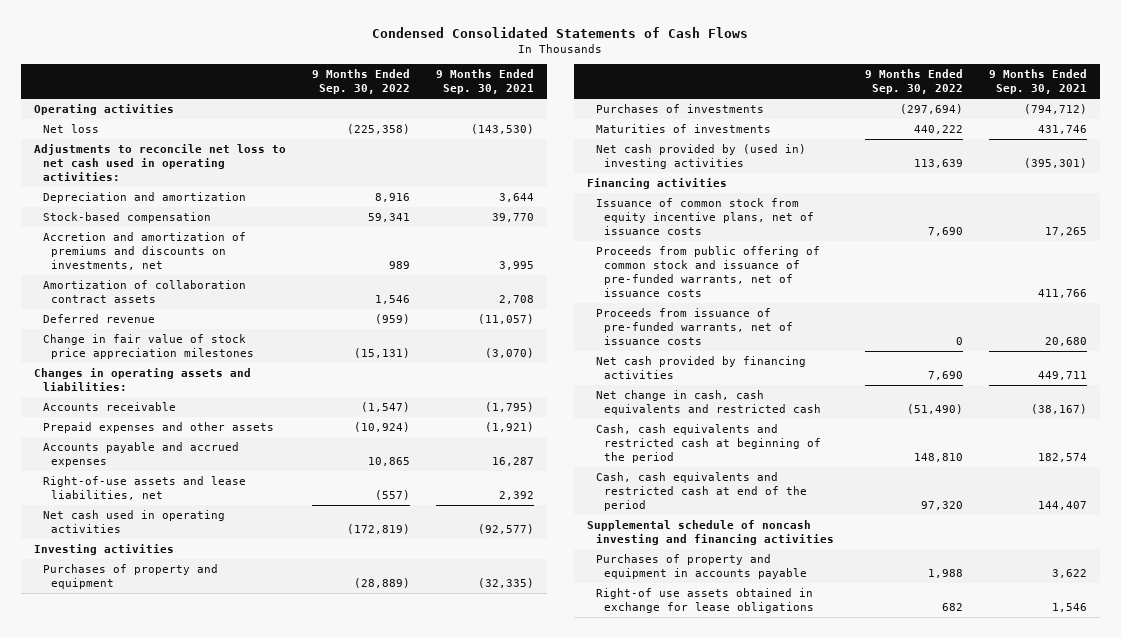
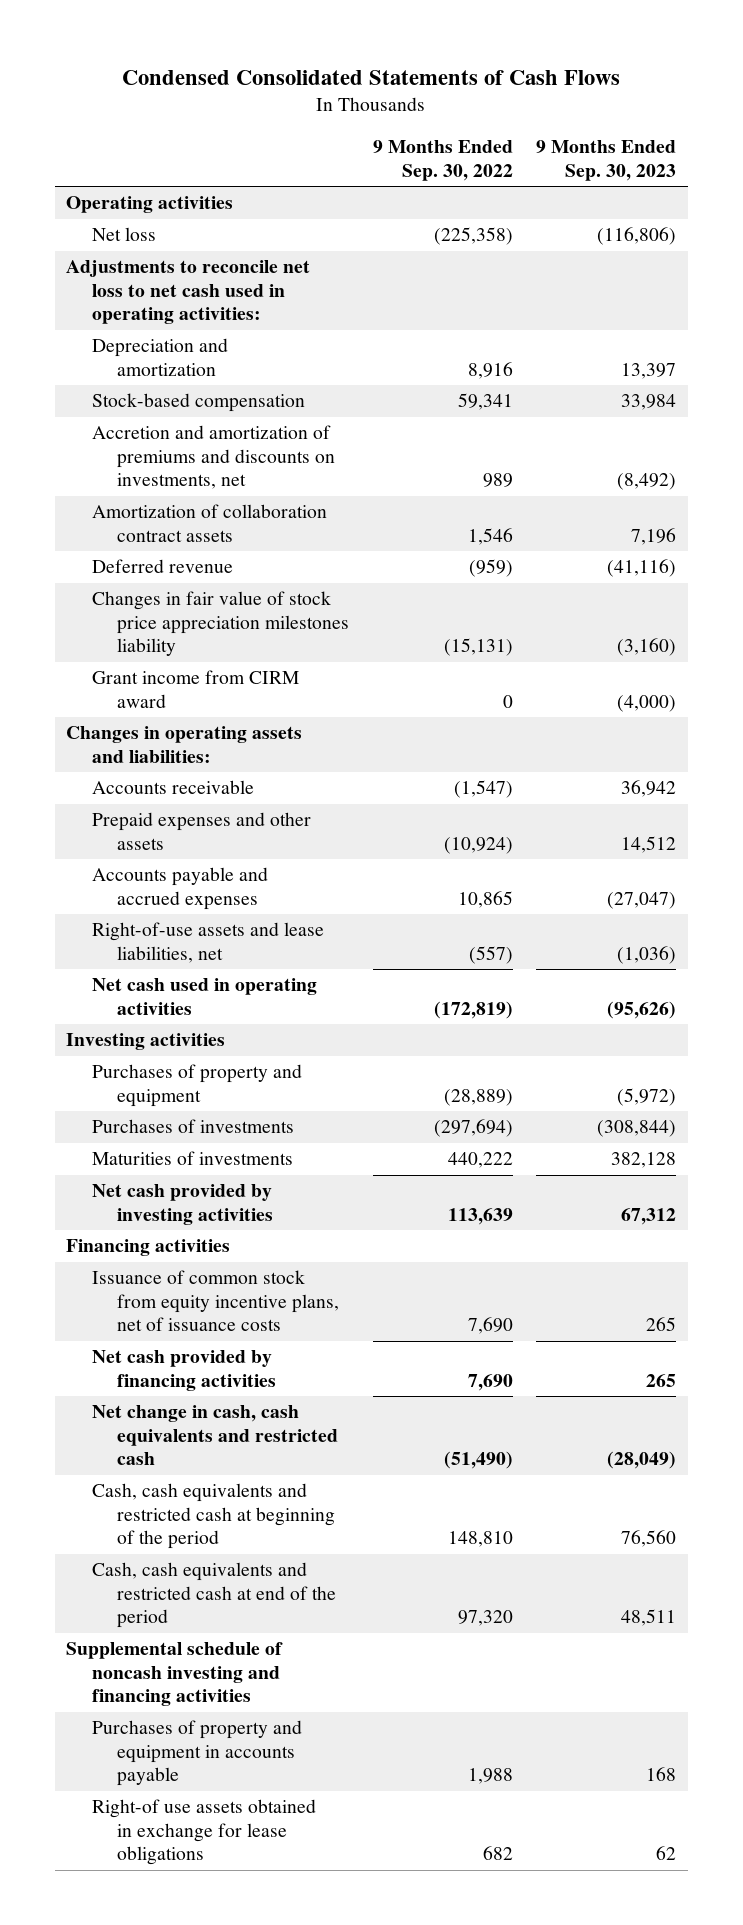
[435,69,534,95] 9 Months Ended Sep. 30, 2021 -> none
none -> [536,140,677,181] 9 Months Ended Sep. 30, 2023
[42,334,255,359] Change in fair value of stock price appreciation milestones -> [91,591,350,657] Changes in fair value of stock price appreciation milestones liability
none -> [91,670,299,708] Grant income from CIRM award
[595,144,806,169] Net cash provided by (used in) investing activities -> [91,1184,274,1225] Net cash provided by investing activities
[595,246,820,297] Proceeds from public offering of common stock and issuance of pre-funded warrants, net of issuance costs -> none
[595,308,794,345] Proceeds from issuance of pre-funded warrants, net of issuance costs -> none

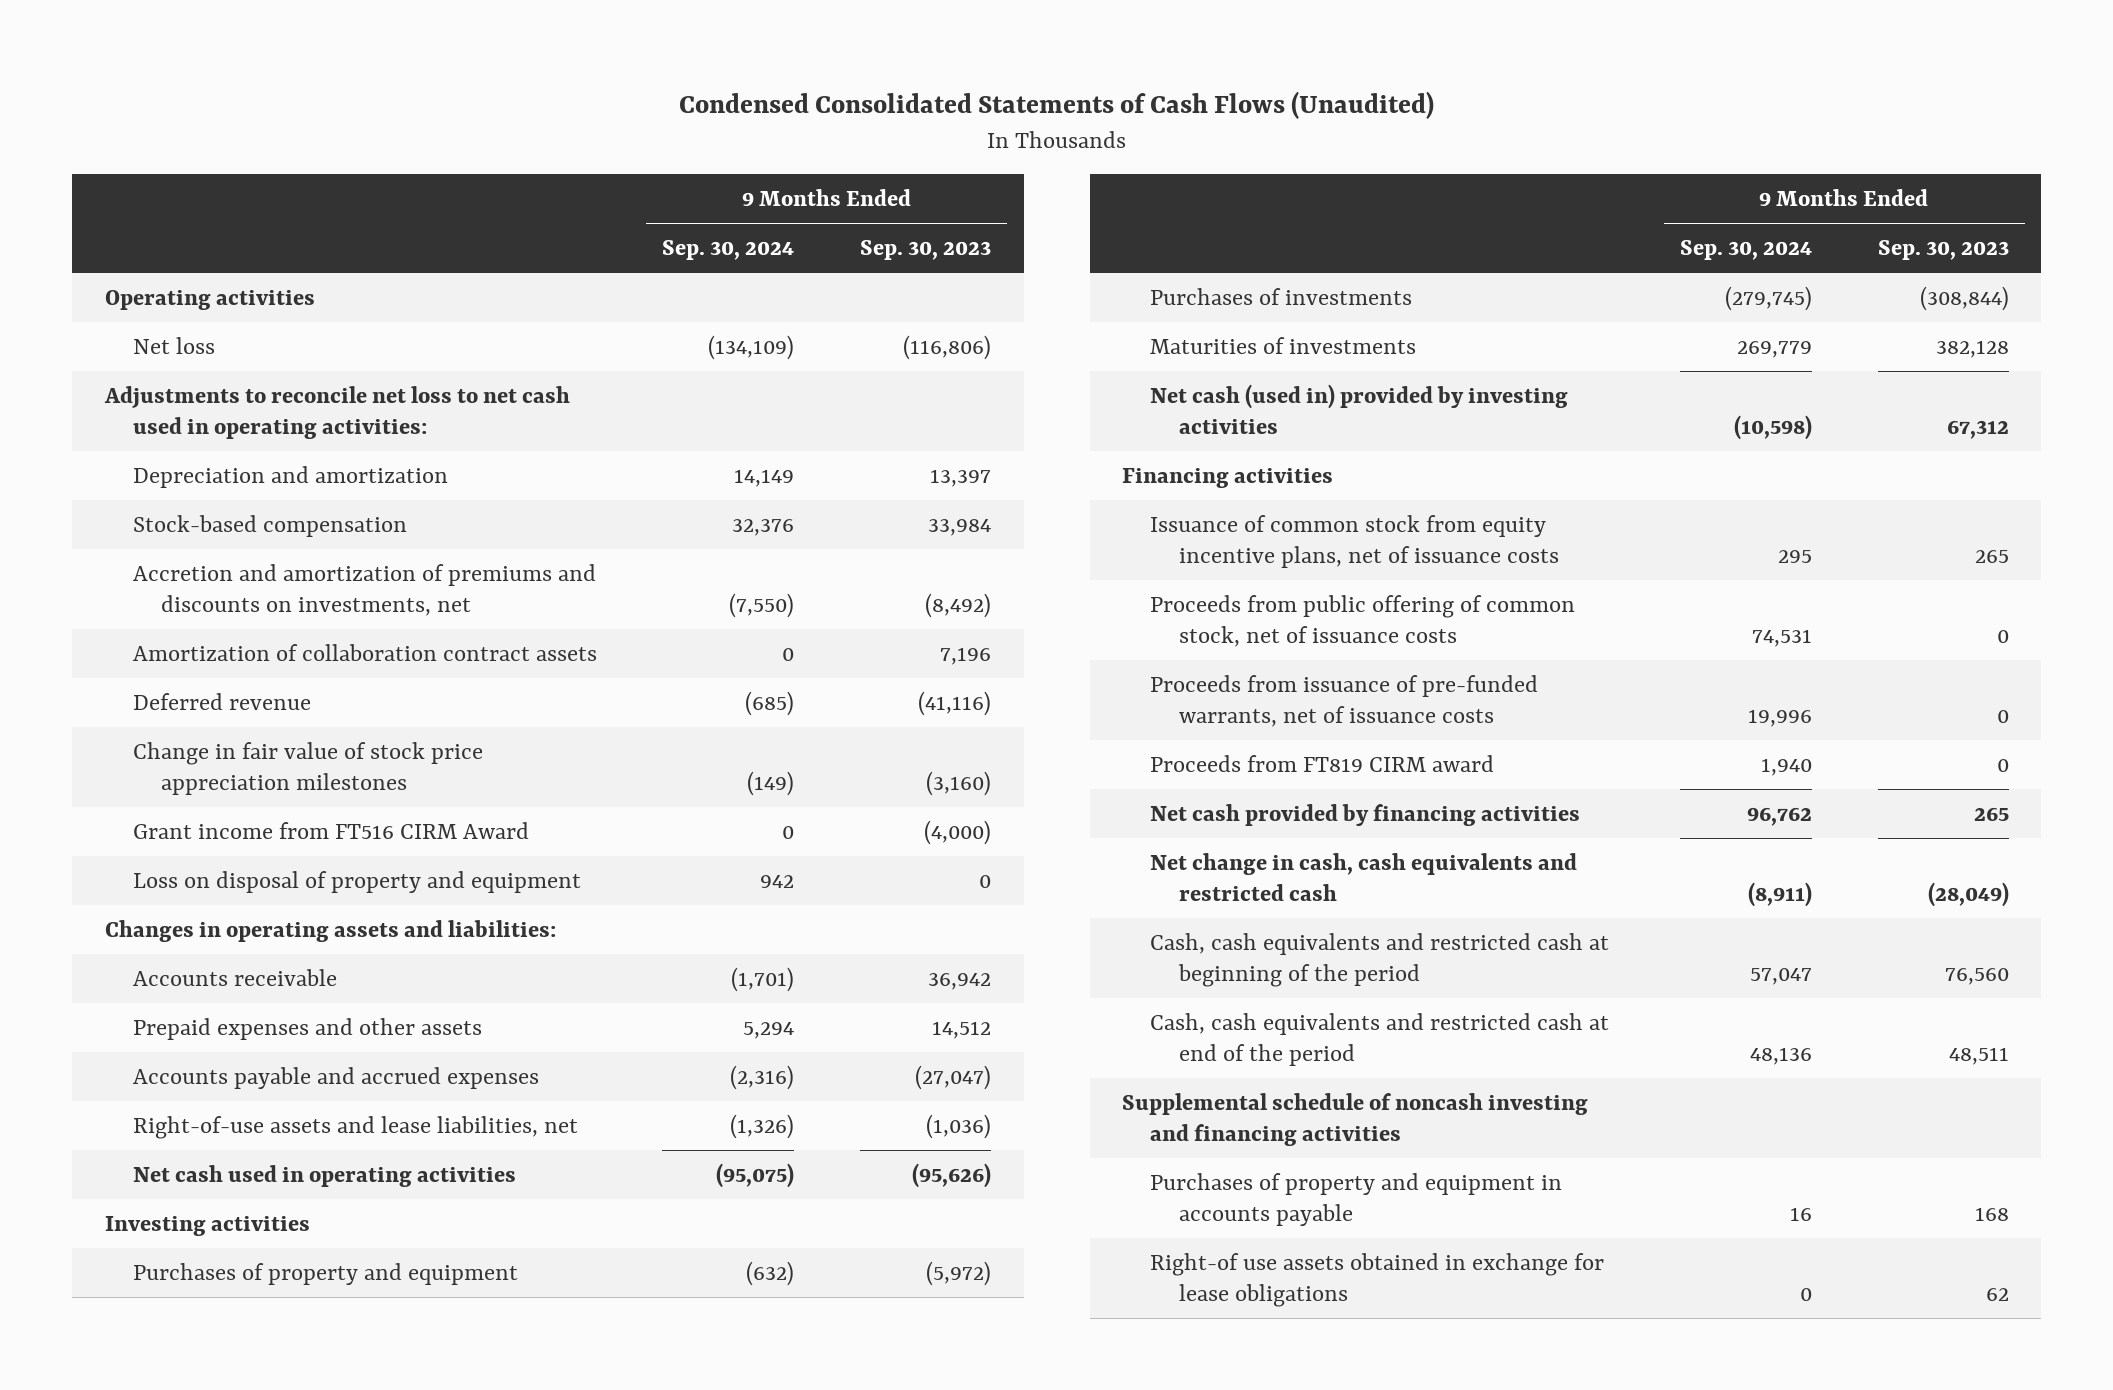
[122,70,621,86] Condensed Consolidated Statements of Cash Flows -> [678,90,1434,119] Condensed Consolidated Statements of Cash Flows (Unaudited)
[372,140,513,181] 9 Months Ended Sep. 30, 2022 -> none
none -> [662,240,795,261] Sep. 30, 2024
[91,591,350,657] Changes in fair value of stock price appreciation milestones liability -> [132,742,483,795] Change in fair value of stock price appreciation milestones
[91,670,299,708] Grant income from CIRM award -> [132,822,529,840] Grant income from FT516 CIRM Award
none -> [132,871,581,894] Loss on disposal of property and equipment
[91,1184,274,1225] Net cash provided by investing activities -> [1150,384,1569,434] Net cash (used in) provided by investing activities
none -> [1150,595,1576,647] Proceeds from public offering of common stock, net of issuance costs
none -> [1150,675,1539,727] Proceeds from issuance of pre-funded warrants, net of issuance costs
none -> [1150,755,1495,773] Proceeds from FT819 CIRM award

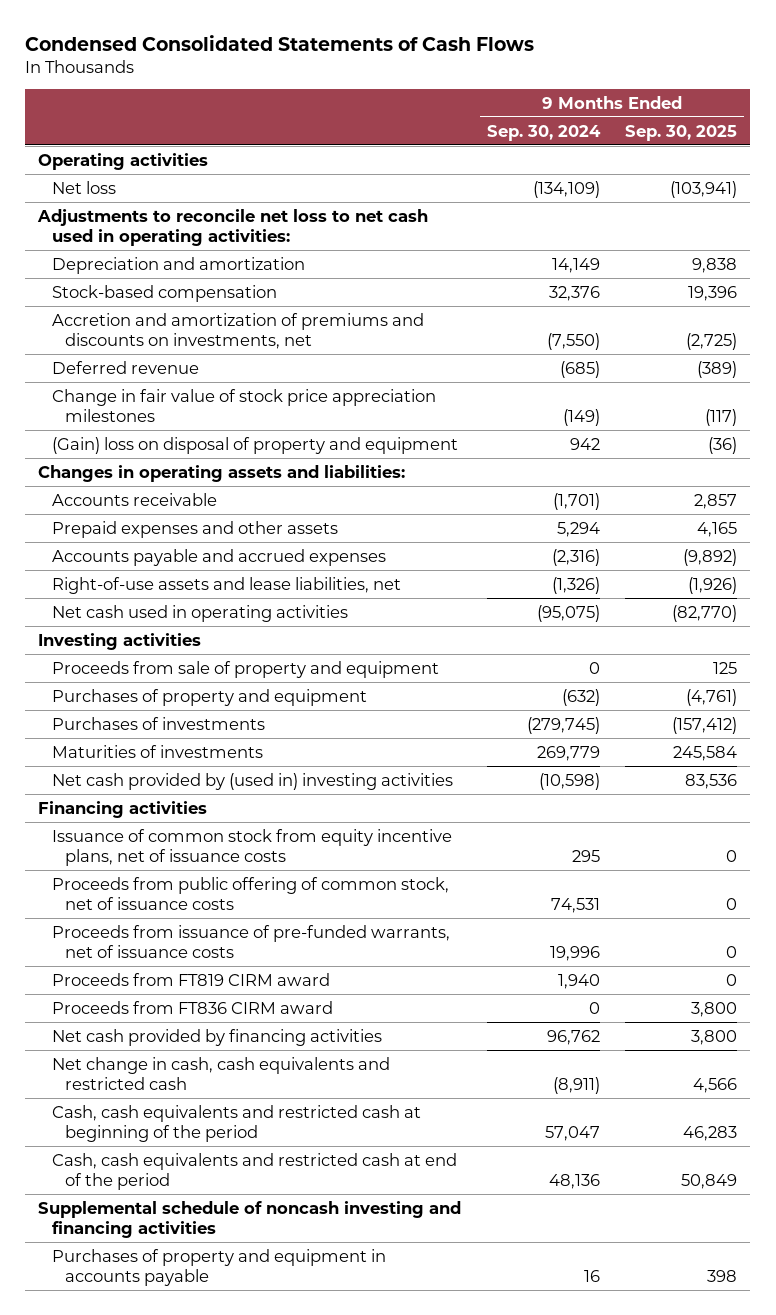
[678,90,1434,119] Condensed Consolidated Statements of Cash Flows (Unaudited) -> [25,34,535,51] Condensed Consolidated Statements of Cash Flows
[860,240,992,261] Sep. 30, 2023 -> none
none -> [625,124,738,141] Sep. 30, 2025
[132,644,597,662] Amortization of collaboration contract assets -> none
[132,822,529,840] Grant income from FT516 CIRM Award -> none
[132,871,581,894] Loss on disposal of property and equipment -> [51,436,458,454] (Gain) loss on disposal of property and equipment
none -> [51,660,439,678] Proceeds from sale of property and equipment
[1150,384,1569,434] Net cash (used in) provided by investing activities -> [51,772,453,790] Net cash provided by (used in) investing activities
none -> [51,1000,333,1014] Proceeds from FT836 CIRM award
[1150,1253,1605,1307] Right-of use assets obtained in exchange for lease obligations -> none

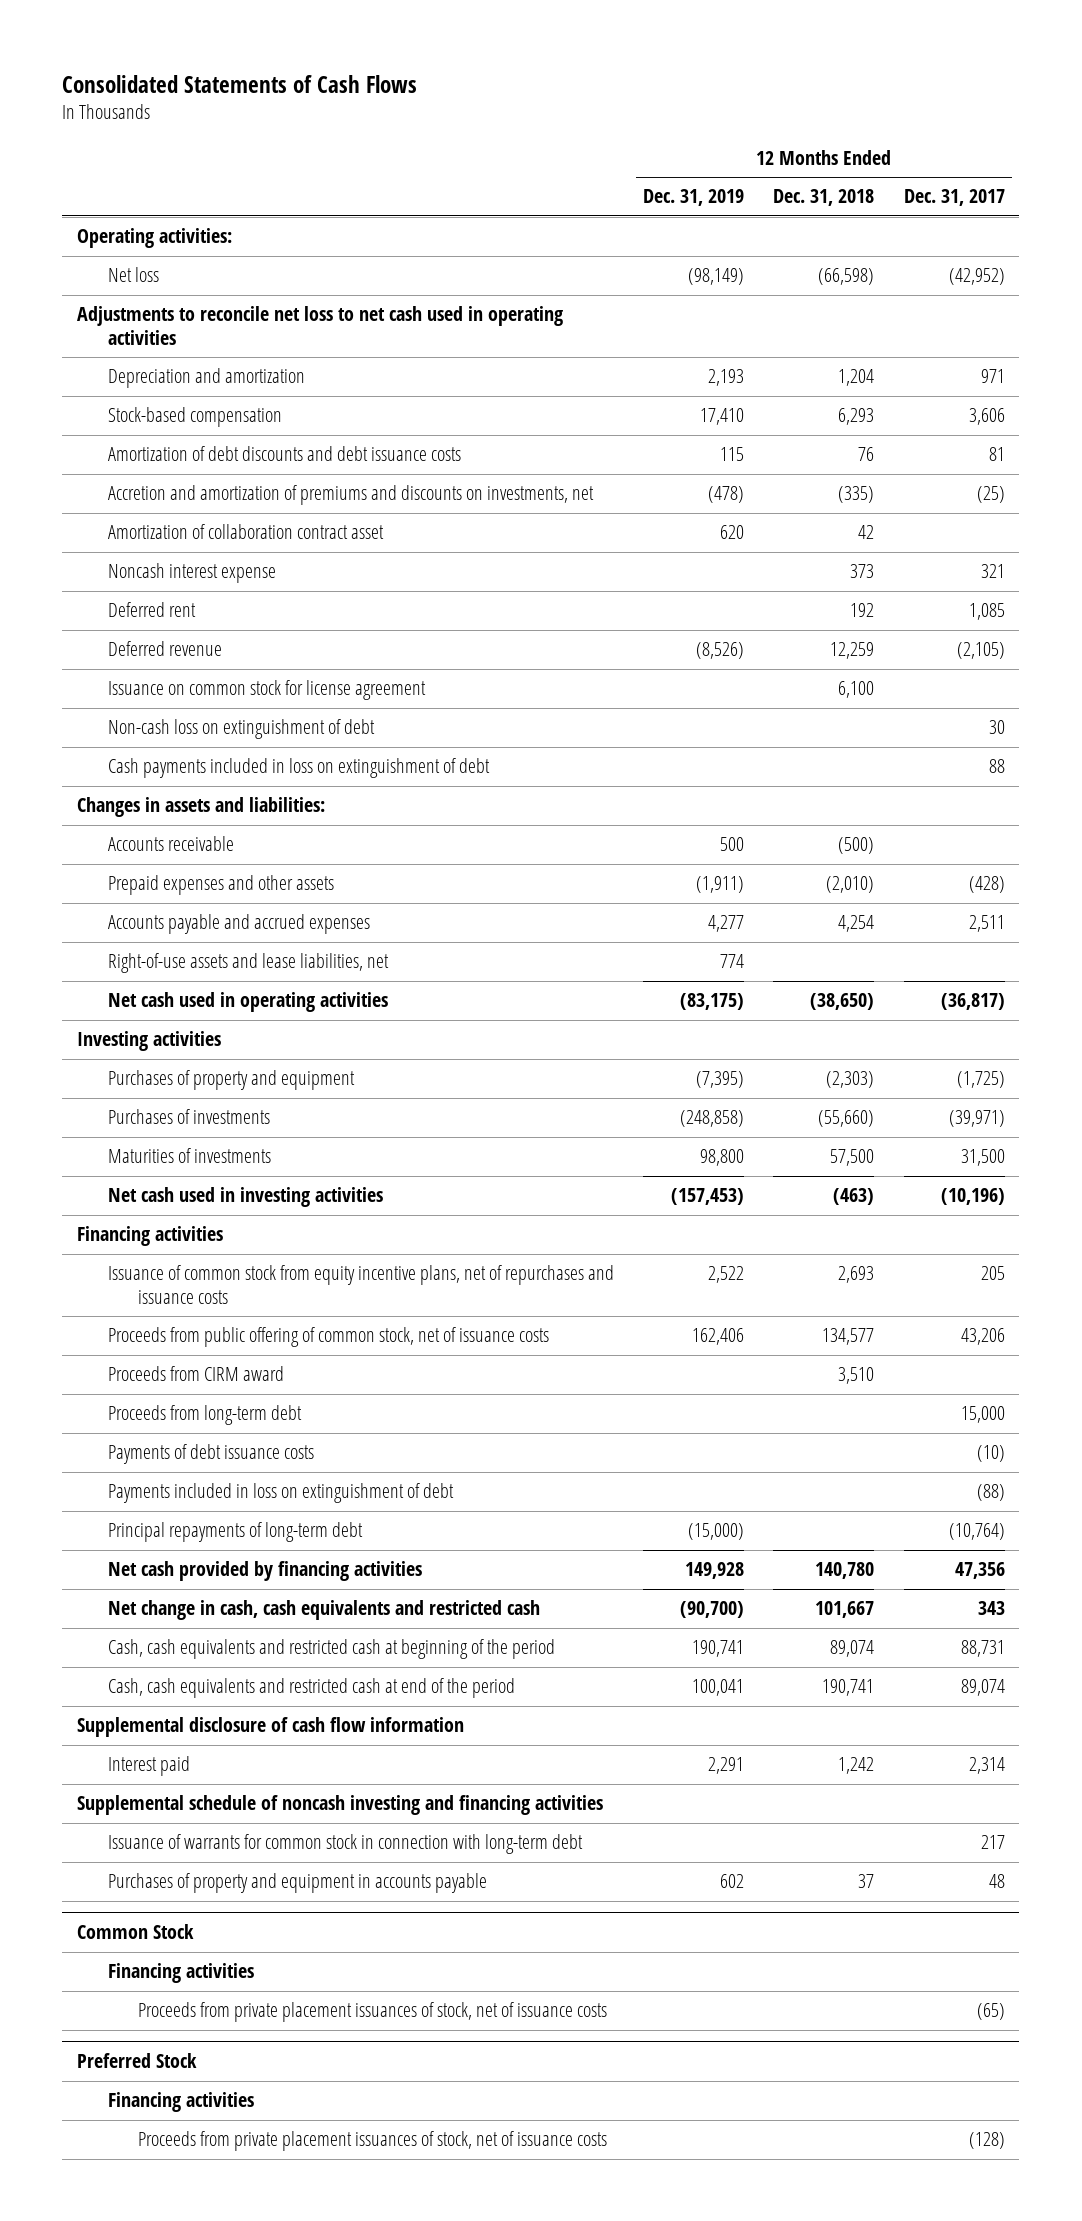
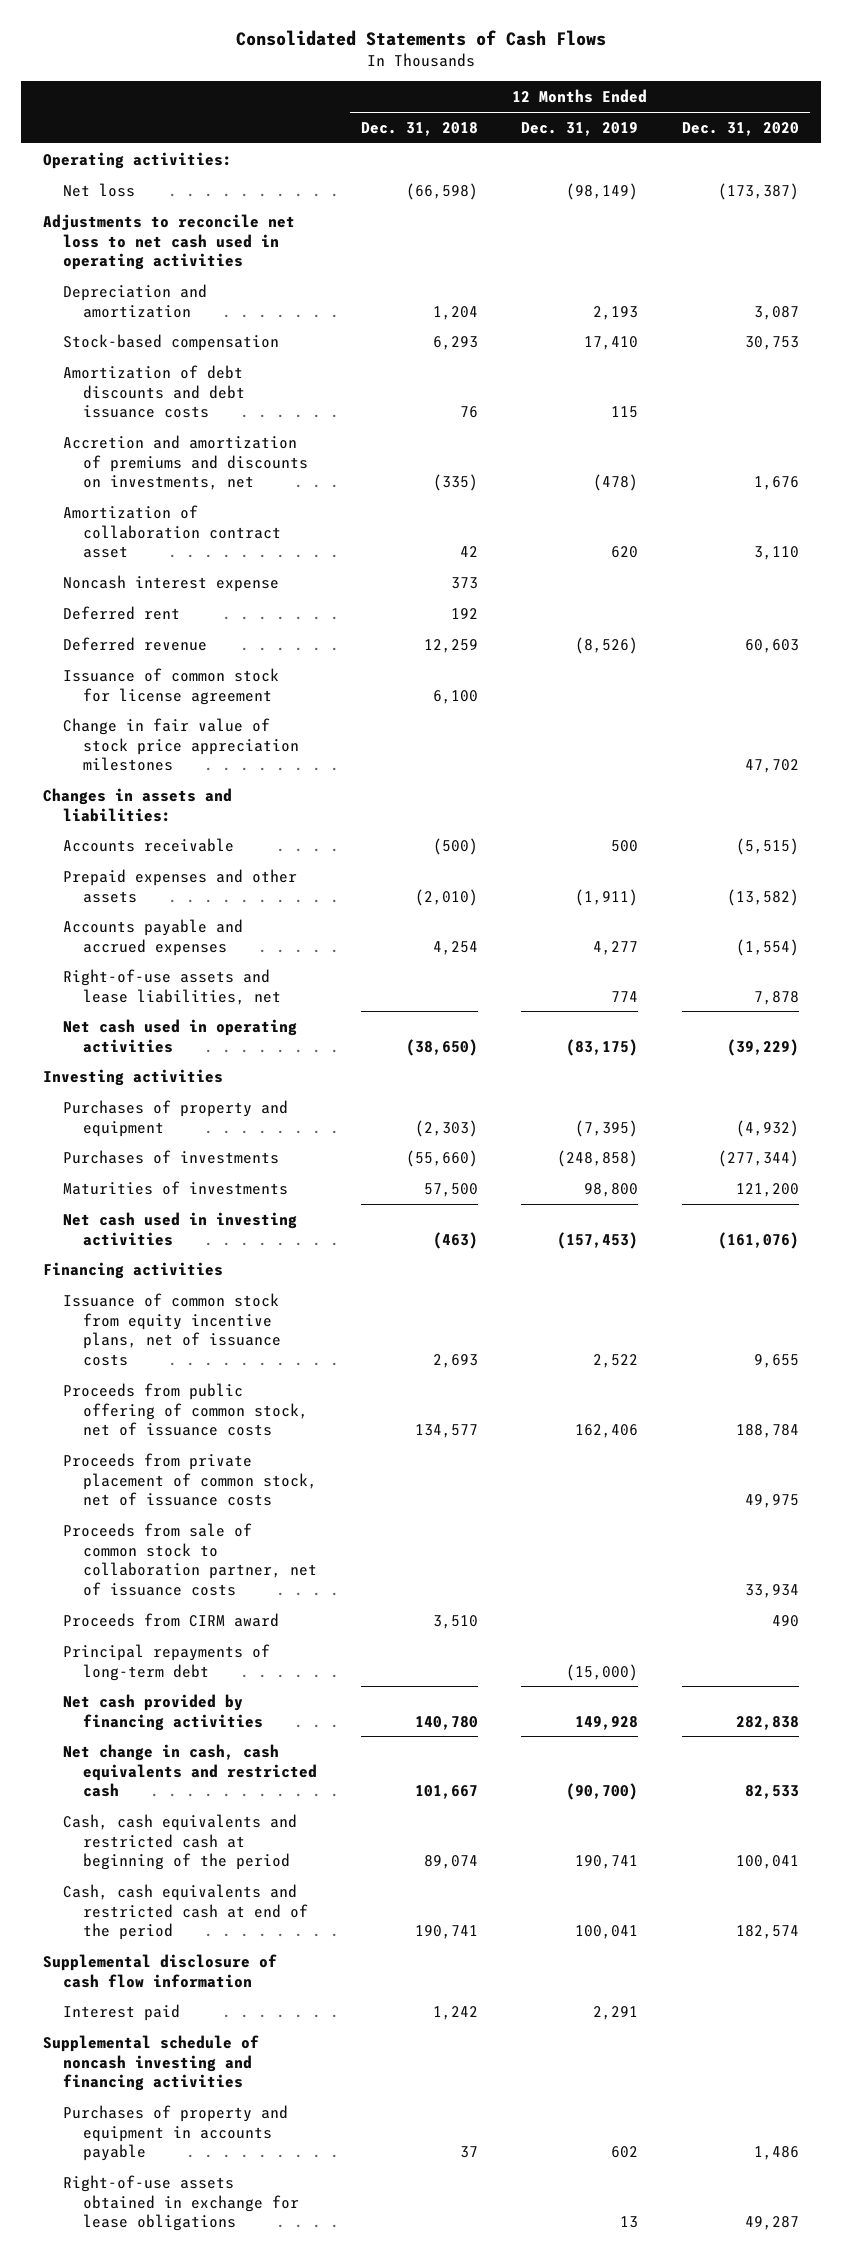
[903,189,1005,207] Dec. 31, 2017 -> none
none -> [681,121,799,136] Dec. 31, 2020
[107,719,375,740] Non-cash loss on extinguishment of debt -> none
[107,758,490,779] Cash payments included in loss on extinguishment of debt -> none
[107,680,426,701] Issuance on common stock for license agreement -> [62,667,279,705] Issuance of common stock for license agreement
none -> [62,717,300,772] Change in fair value of stock price appreciation milestones
[107,1265,614,1305] Issuance of common stock from equity incentive plans, net of repurchases and issuance costs -> [62,1292,282,1367] Issuance of common stock from equity incentive plans, net of issuance costs
none -> [62,1452,318,1507] Proceeds from private placement of common stock, net of issuance costs
none -> [62,1522,318,1597] Proceeds from sale of common stock to collaboration partner, net of issuance costs
[107,1405,302,1426] Proceeds from long-term debt -> none
[107,1444,314,1465] Payments of debt issuance costs -> none
[107,1483,454,1504] Payments included in loss on extinguishment of debt -> none
[107,1834,583,1855] Issuance of warrants for common stock in connection with long-term debt -> none
[77,1924,195,1940] Common Stock -> none
[107,1963,254,1984] Financing activities -> none
[138,2002,608,2023] Proceeds from private placement issuances of stock, net of issuance costs -> none
[77,2053,198,2069] Preferred Stock -> none
[107,2092,254,2113] Financing activities -> none
[138,2131,608,2152] Proceeds from private placement issuances of stock, net of issuance costs -> none
none -> [62,2174,300,2232] Right-of-use assets obtained in exchange for lease obligations

